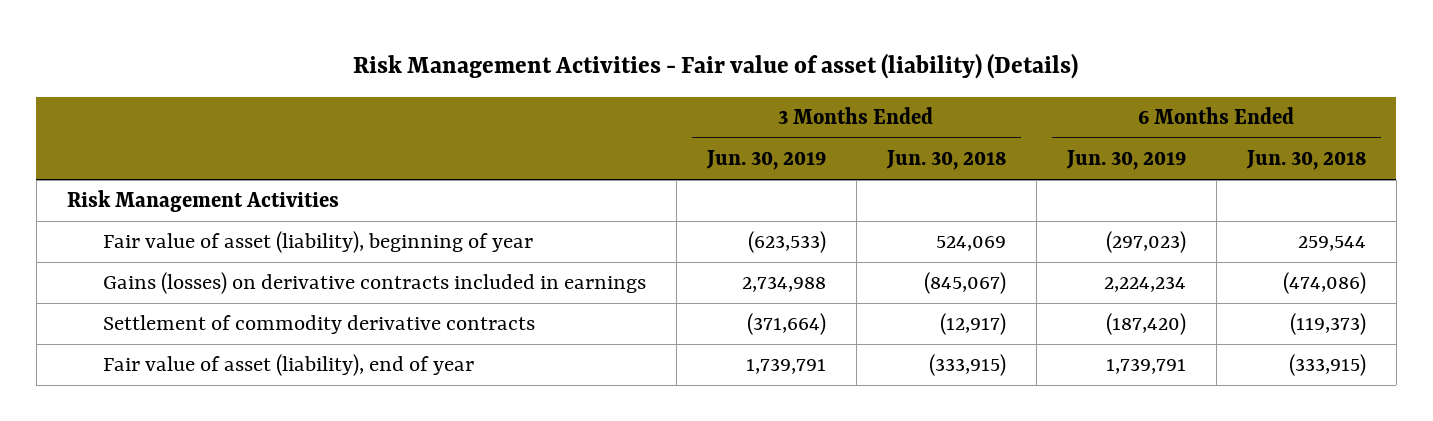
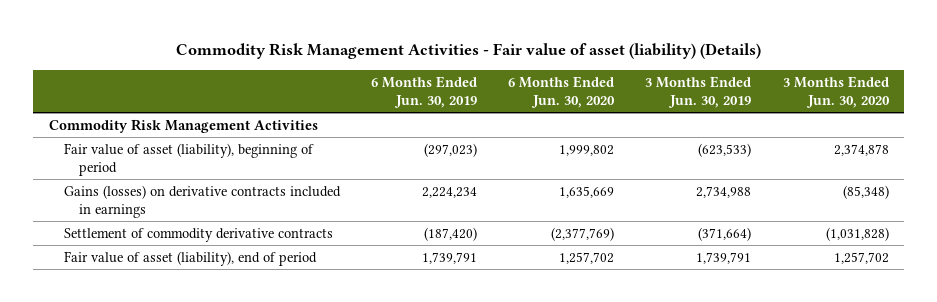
[353,53,1079,80] Risk Management Activities - Fair value of asset (liability) (Details) -> [175,43,761,60] Commodity Risk Management Activities - Fair value of asset (liability) (Details)
[885,150,1006,171] Jun. 30, 2018 -> none
[1245,150,1366,171] Jun. 30, 2018 -> none
none -> [508,75,616,108] 6 Months Ended Jun. 30, 2020
none -> [782,75,890,108] 3 Months Ended Jun. 30, 2020
[66,190,339,213] Risk Management Activities -> [48,118,318,133] Commodity Risk Management Activities
[103,231,534,254] Fair value of asset (liability), beginning of year -> [63,142,314,176] Fair value of asset (liability), beginning of period
[103,354,475,377] Fair value of asset (liability), end of year -> [63,250,317,266] Fair value of asset (liability), end of period

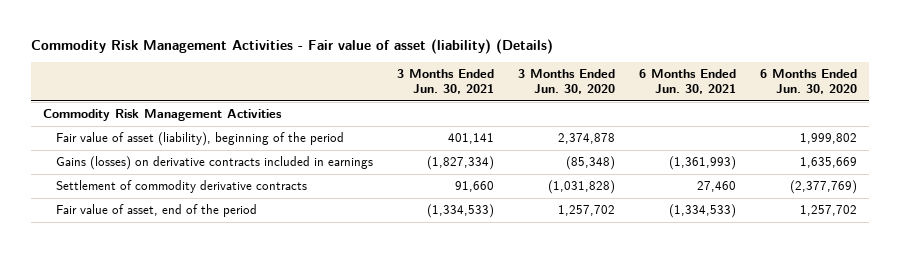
[371,75,478,108] 6 Months Ended Jun. 30, 2019 -> none
[645,75,752,108] 3 Months Ended Jun. 30, 2019 -> none
none -> [396,69,494,95] 3 Months Ended Jun. 30, 2021
none -> [638,69,736,95] 6 Months Ended Jun. 30, 2021
[63,142,314,176] Fair value of asset (liability), beginning of period -> [55,132,344,147] Fair value of asset (liability), beginning of the period
[63,250,317,266] Fair value of asset (liability), end of period -> [55,204,257,218] Fair value of asset, end of the period

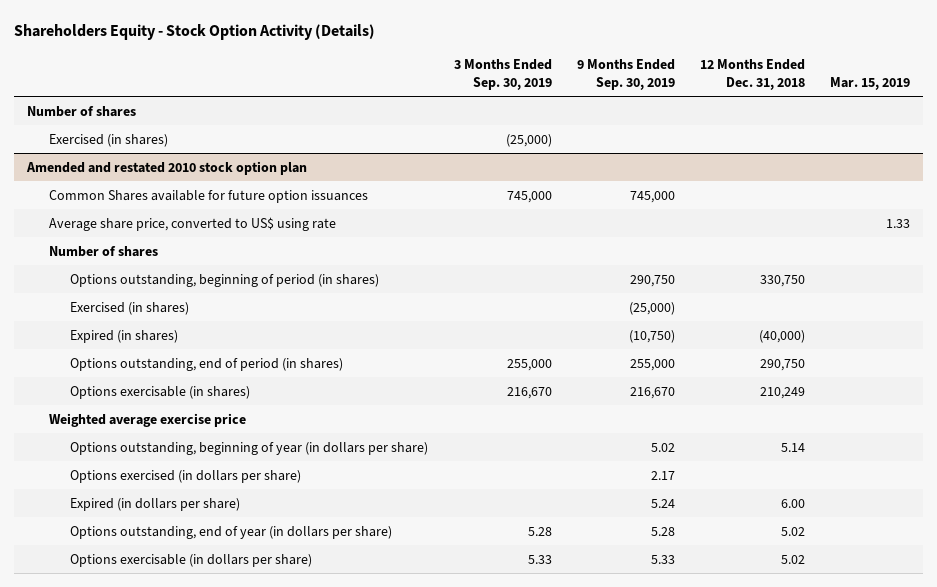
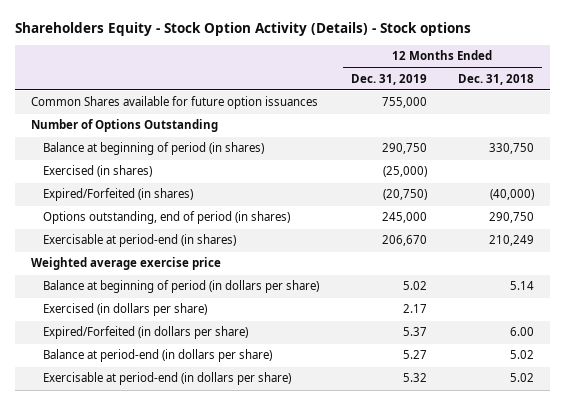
[14,24,376,41] Shareholders Equity - Stock Option Activity (Details) -> [15,21,472,36] Shareholders Equity - Stock Option Activity (Details) - Stock options
[453,58,552,90] 3 Months Ended Sep. 30, 2019 -> none
[576,58,675,90] 9 Months Ended Sep. 30, 2019 -> none
[829,76,910,90] Mar. 15, 2019 -> none
none -> [350,73,427,85] Dec. 31, 2019
[26,105,136,117] Number of shares -> none
[48,133,168,147] Exercised (in shares) -> none
[25,160,307,175] Amended and restated 2010 stock option plan -> none
[48,216,336,231] Average share price, converted to US$ using rate -> none
[48,245,158,257] Number of shares -> [30,119,218,133] Number of Options Outstanding
[70,273,380,287] Options outstanding, beginning of period (in shares) -> [42,142,264,156] Balance at beginning of period (in shares)
[70,329,179,343] Expired (in shares) -> [42,188,193,202] Expired/Forfeited (in shares)
[70,385,251,399] Options exercisable (in shares) -> [42,234,236,248] Exercisable at period-end (in shares)
[70,441,429,455] Options outstanding, beginning of year (in dollars per share) -> [42,280,319,294] Balance at beginning of period (in dollars per share)
[70,469,302,483] Options exercised (in dollars per share) -> [42,303,207,317] Exercised (in dollars per share)
[70,497,241,511] Expired (in dollars per share) -> [42,326,248,340] Expired/Forfeited (in dollars per share)
[70,525,393,539] Options outstanding, end of year (in dollars per share) -> [42,349,272,363] Balance at period-end (in dollars per share)
[70,553,313,567] Options exercisable (in dollars per share) -> [42,372,291,386] Exercisable at period-end (in dollars per share)

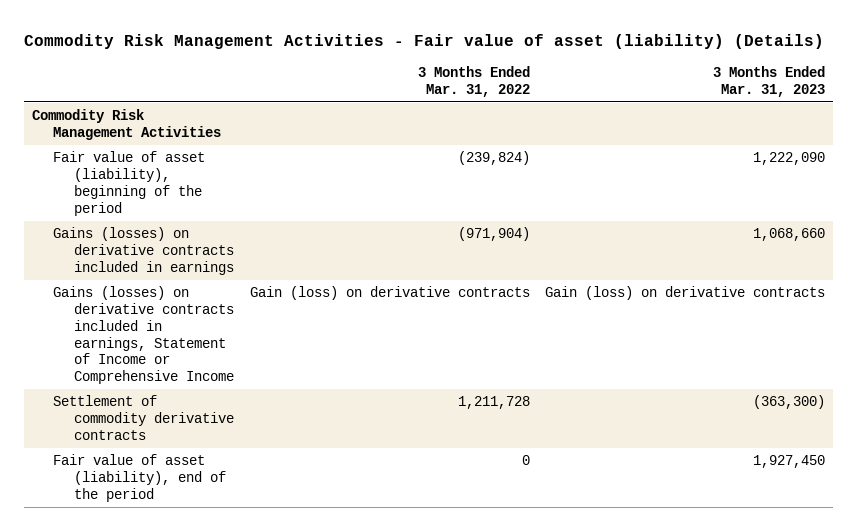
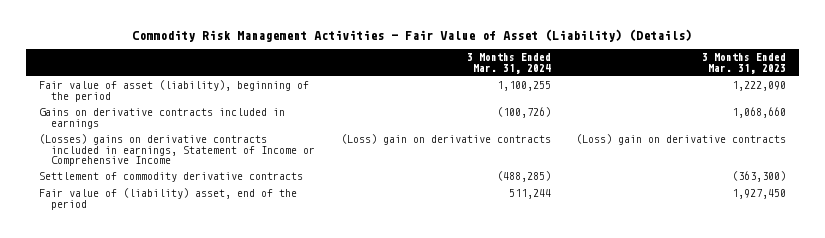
[23,33,824,49] Commodity Risk Management Activities - Fair value of asset (liability) (Details) -> [132,28,693,42] Commodity Risk Management Activities - Fair Value of Asset (Liability) (Details)
[417,66,530,97] 3 Months Ended Mar. 31, 2022 -> none
none -> [466,53,551,74] 3 Months Ended Mar. 31, 2024
[31,109,222,141] Commodity Risk Management Activities -> none
[53,227,235,275] Gains (losses) on derivative contracts included in earnings -> [38,108,285,129] Gains on derivative contracts included in earnings
[53,286,235,385] Gains (losses) on derivative contracts included in earnings, Statement of Income or Comprehensive Income -> [38,134,316,167] (Losses) gains on derivative contracts included in earnings, Statement of Income or Comprehensive Income
[544,286,825,301] Gain (loss) on derivative contracts -> [576,134,787,146] (Loss) gain on derivative contracts
[53,454,227,502] Fair value of asset (liability), end of the period -> [38,188,297,210] Fair value of (liability) asset, end of the period

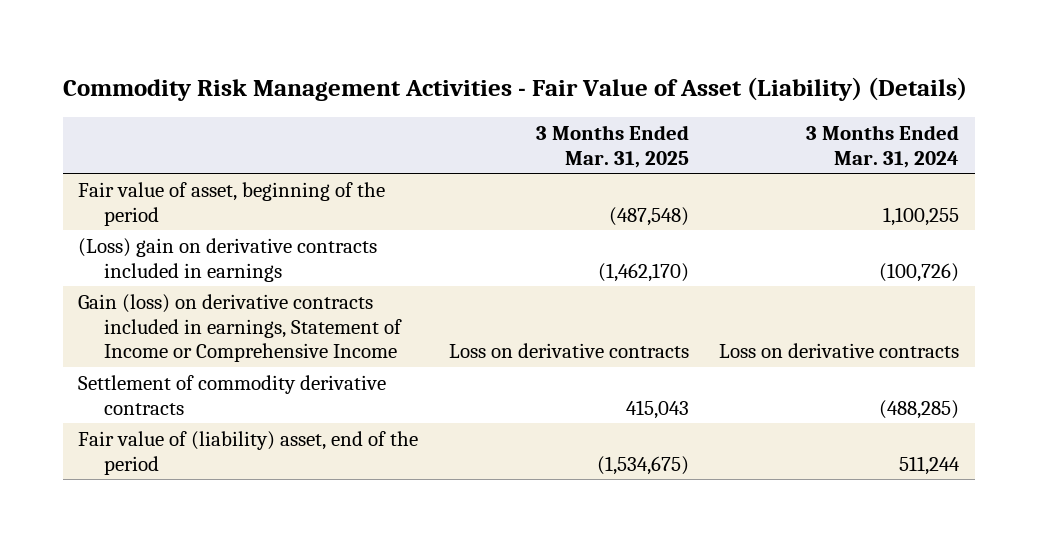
[702,53,787,74] 3 Months Ended Mar. 31, 2023 -> none
none -> [535,125,689,168] 3 Months Ended Mar. 31, 2025
[38,80,309,102] Fair value of asset (liability), beginning of the period -> [78,181,386,226] Fair value of asset, beginning of the period
[38,108,285,129] Gains on derivative contracts included in earnings -> [78,237,378,282] (Loss) gain on derivative contracts included in earnings
[38,134,316,167] (Losses) gains on derivative contracts included in earnings, Statement of Income or Comprehensive Income -> [78,293,402,363] Gain (loss) on derivative contracts included in earnings, Statement of Income or Comprehensive Income
[340,134,551,146] (Loss) gain on derivative contracts -> [719,343,960,359] Loss on derivative contracts

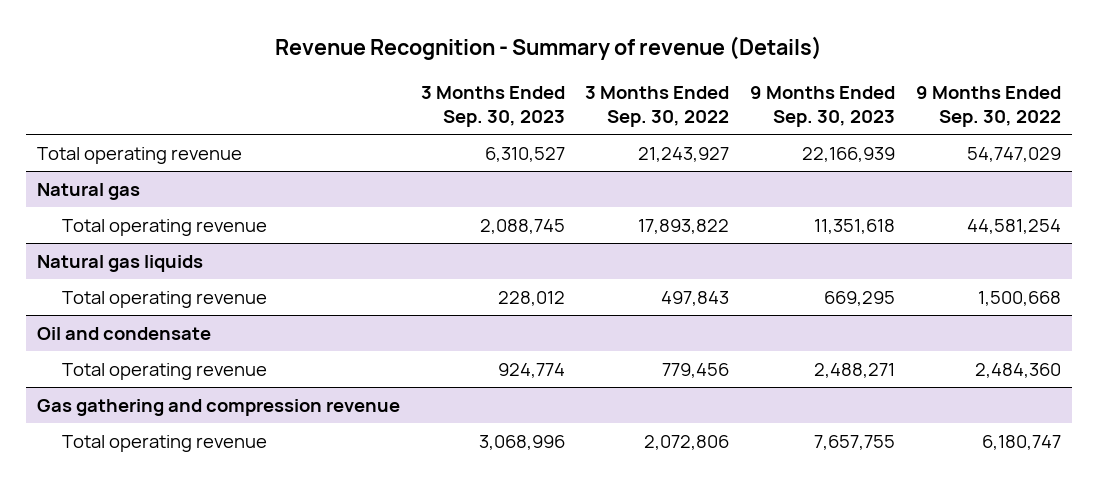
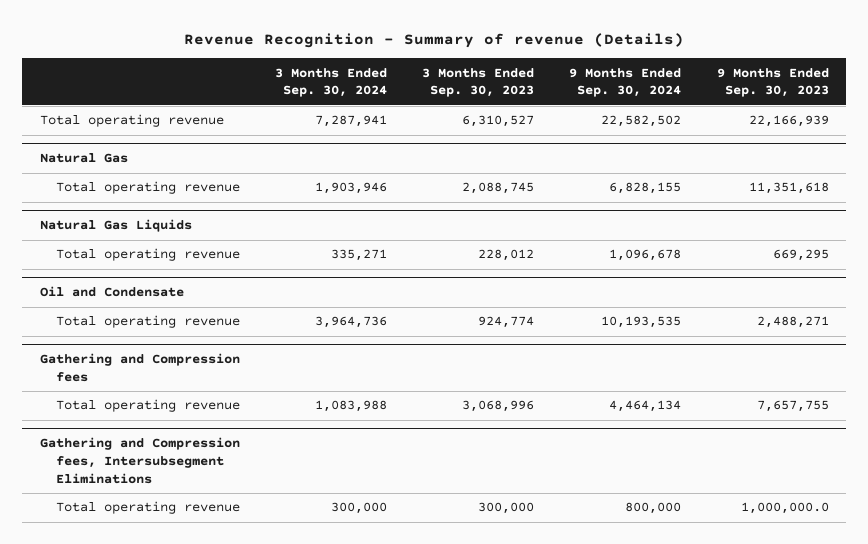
[585,85,730,127] 3 Months Ended Sep. 30, 2022 -> none
[916,85,1062,127] 9 Months Ended Sep. 30, 2022 -> none
none -> [275,67,388,98] 3 Months Ended Sep. 30, 2024
none -> [569,67,682,98] 9 Months Ended Sep. 30, 2024
[36,182,140,200] Natural gas -> [39,153,128,164] Natural Gas
[36,254,203,272] Natural gas liquids -> [39,219,192,233] Natural Gas Liquids
[36,326,211,340] Oil and condensate -> [39,286,184,298] Oil and Condensate
[36,398,400,416] Gas gathering and compression revenue -> [39,353,240,383] Gathering and Compression fees
none -> [39,437,240,485] Gathering and Compression fees, Intersubsegment Eliminations
none -> [55,501,240,515] Total operating revenue

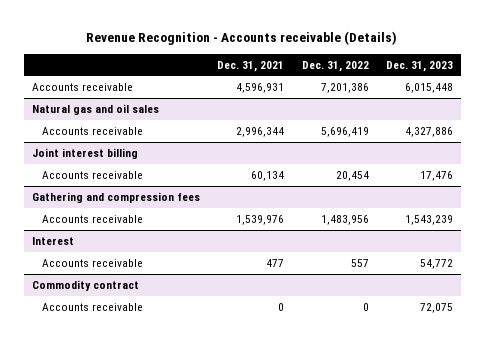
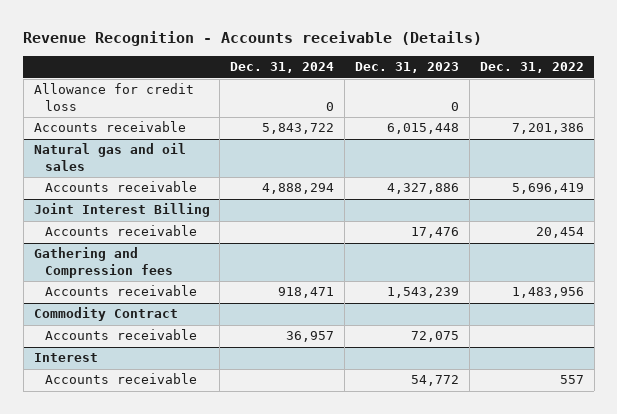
[217,60,285,72] Dec. 31, 2021 -> none
none -> [230,62,335,74] Dec. 31, 2024
none -> [33,83,194,111] Allowance for credit loss
[32,148,139,160] Joint interest billing -> [33,203,210,218] Joint Interest Billing
[32,192,201,204] Gathering and compression fees -> [33,247,174,278] Gathering and Compression fees
none -> [33,307,178,322] Commodity Contract
none -> [45,329,198,341] Accounts receivable
[32,280,140,292] Commodity contract -> none
[41,303,143,312] Accounts receivable -> none

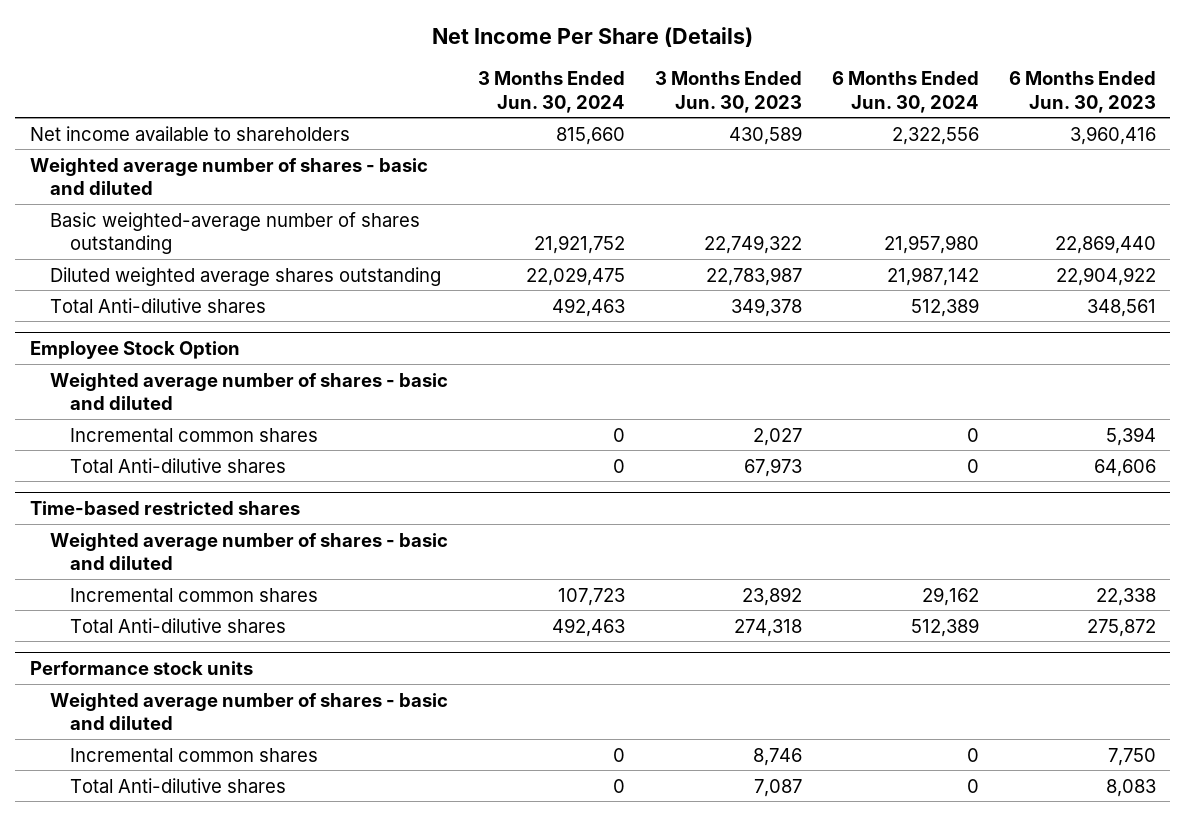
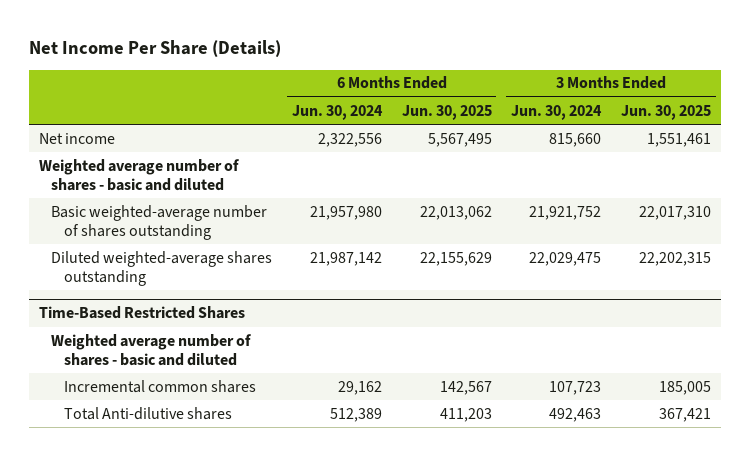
[654,71,802,113] 3 Months Ended Jun. 30, 2023 -> none
[1008,71,1156,113] 6 Months Ended Jun. 30, 2023 -> none
none -> [401,104,492,120] Jun. 30, 2025
none -> [620,104,711,120] Jun. 30, 2025
[30,125,351,141] Net income available to shareholders -> [38,132,115,144] Net income
[50,297,267,313] Total Anti-dilutive shares -> none
[30,341,241,360] Employee Stock Option -> none
[50,372,449,410] Weighted average number of shares - basic and diluted -> none
[70,427,319,442] Incremental common shares -> none
[70,457,287,473] Total Anti-dilutive shares -> none
[50,266,442,286] Diluted weighted average shares outstanding -> [51,250,273,286] Diluted weighted-average shares outstanding
[30,501,301,516] Time-based restricted shares -> [38,306,245,320] Time-Based Restricted Shares
[30,661,254,676] Performance stock units -> none
[50,692,449,730] Weighted average number of shares - basic and diluted -> none
[70,747,319,762] Incremental common shares -> none
[70,777,287,793] Total Anti-dilutive shares -> none

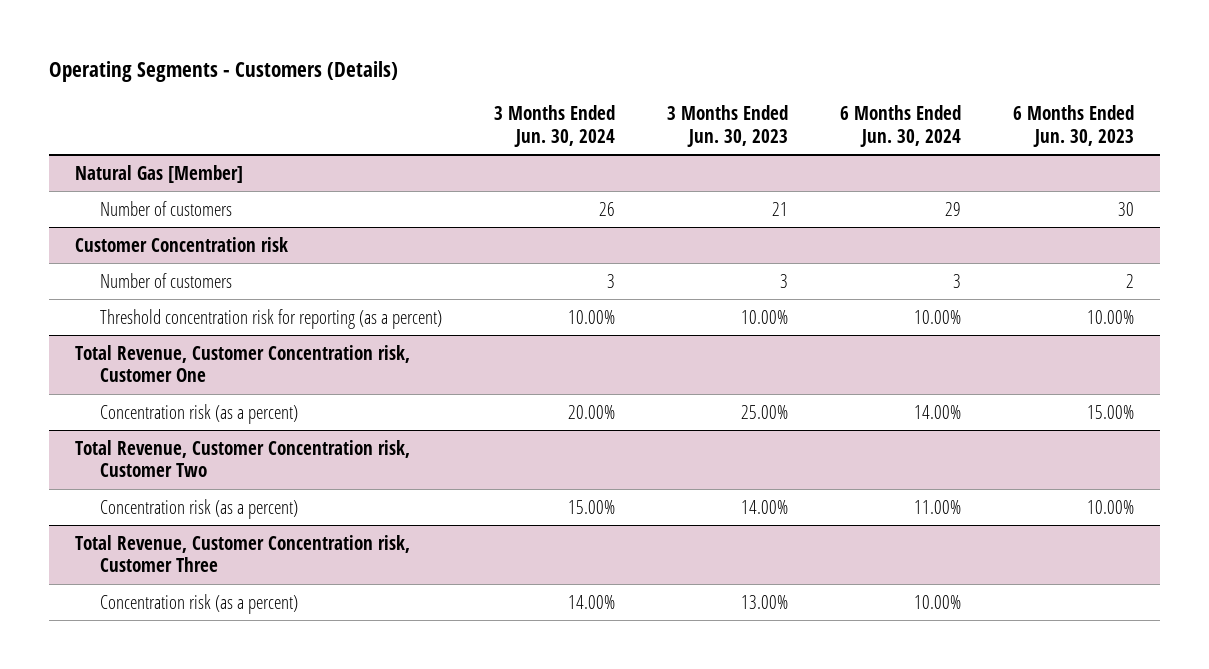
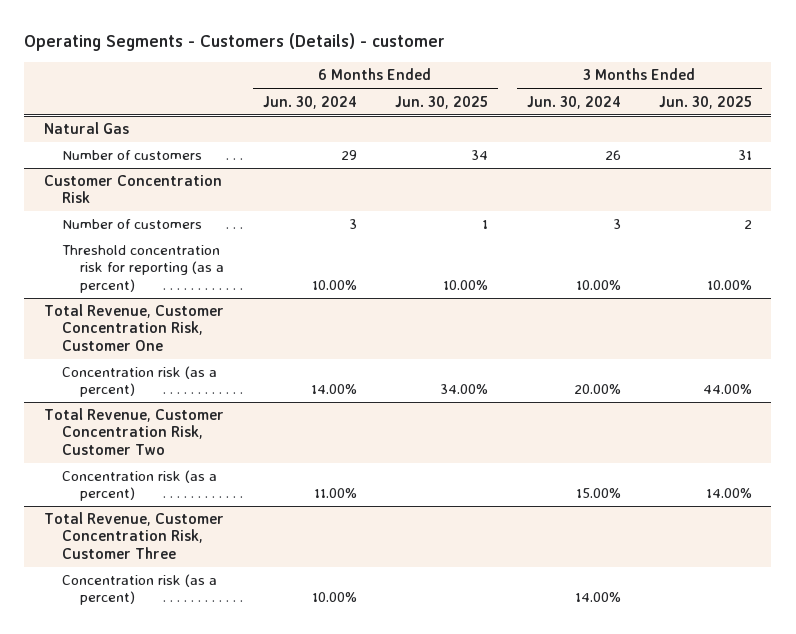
[48,61,398,83] Operating Segments - Customers (Details) -> [24,33,446,52] Operating Segments - Customers (Details) - customer
[666,105,788,147] 3 Months Ended Jun. 30, 2023 -> none
[1012,105,1134,147] 6 Months Ended Jun. 30, 2023 -> none
none -> [395,95,489,109] Jun. 30, 2025
none -> [659,95,753,109] Jun. 30, 2025
[74,164,243,183] Natural Gas [Member] -> [43,122,129,135] Natural Gas
[74,236,288,252] Customer Concentration risk -> [43,175,222,204] Customer Concentration Risk
[74,344,410,383] Total Revenue, Customer Concentration risk, Customer One -> [43,304,224,351] Total Revenue, Customer Concentration Risk, Customer One
[74,439,410,478] Total Revenue, Customer Concentration risk, Customer Two -> [43,408,224,455] Total Revenue, Customer Concentration Risk, Customer Two
[74,534,410,573] Total Revenue, Customer Concentration risk, Customer Three -> [43,512,224,559] Total Revenue, Customer Concentration Risk, Customer Three

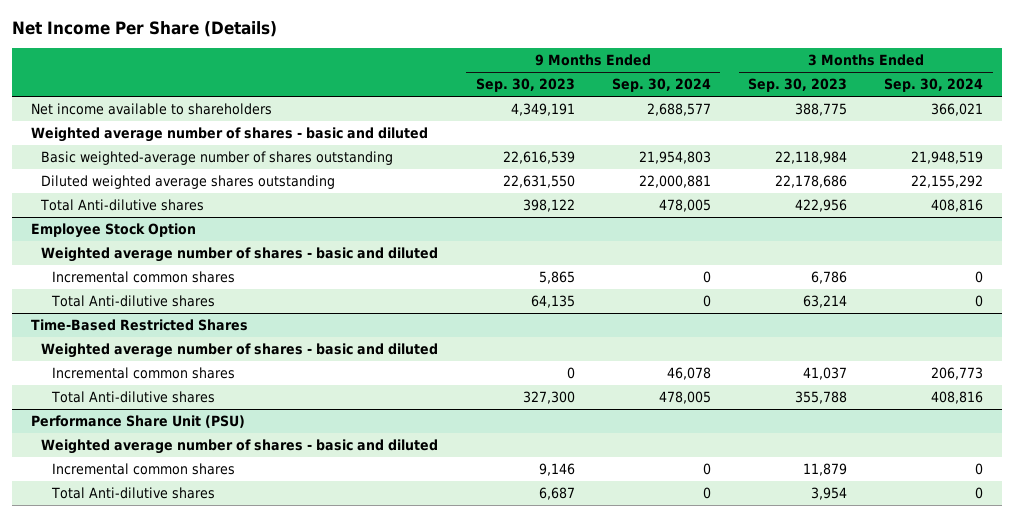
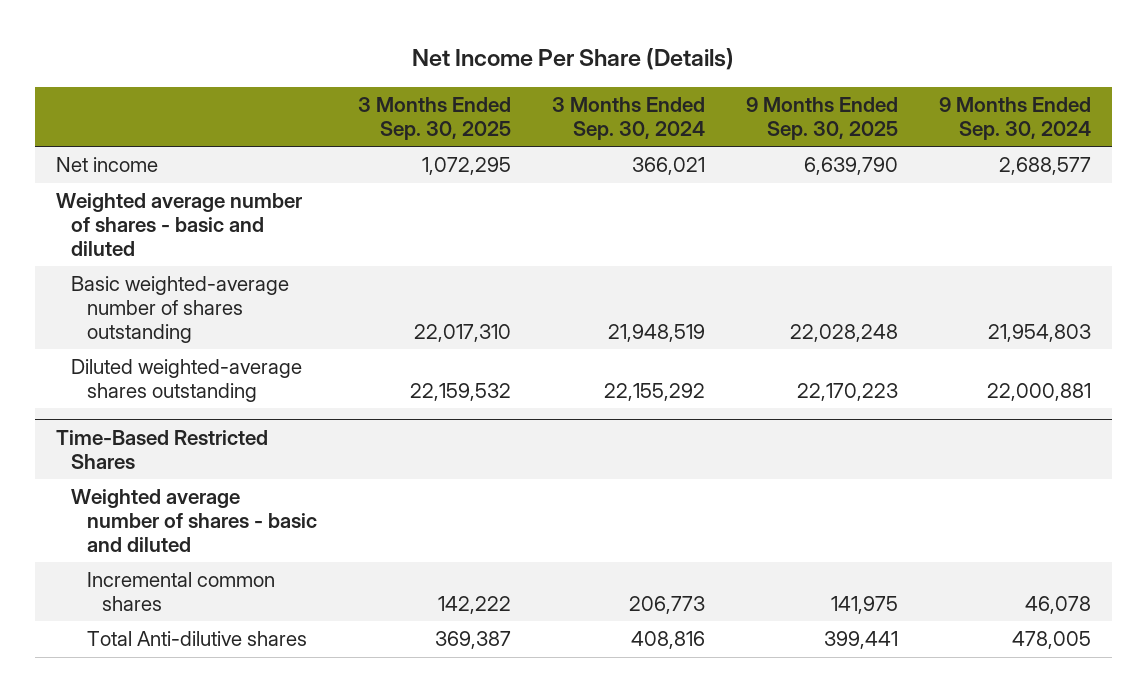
[475,78,575,93] Sep. 30, 2023 -> none
[748,78,848,93] Sep. 30, 2023 -> none
none -> [357,96,511,140] 3 Months Ended Sep. 30, 2025
none -> [745,96,898,140] 9 Months Ended Sep. 30, 2025
[30,103,272,116] Net income available to shareholders -> [55,157,158,173] Net income
[40,199,205,212] Total Anti-dilutive shares -> none
[30,223,196,239] Employee Stock Option -> none
[41,247,439,263] Weighted average number of shares - basic and diluted -> none
[51,271,235,284] Incremental common shares -> none
[50,295,215,308] Total Anti-dilutive shares -> none
[41,175,336,190] Diluted weighted average shares outstanding -> [71,359,303,402] Diluted weighted-average shares outstanding
[30,415,245,429] Performance Share Unit (PSU) -> none
[41,439,439,455] Weighted average number of shares - basic and diluted -> none
[51,463,235,476] Incremental common shares -> none
[50,487,215,500] Total Anti-dilutive shares -> none

